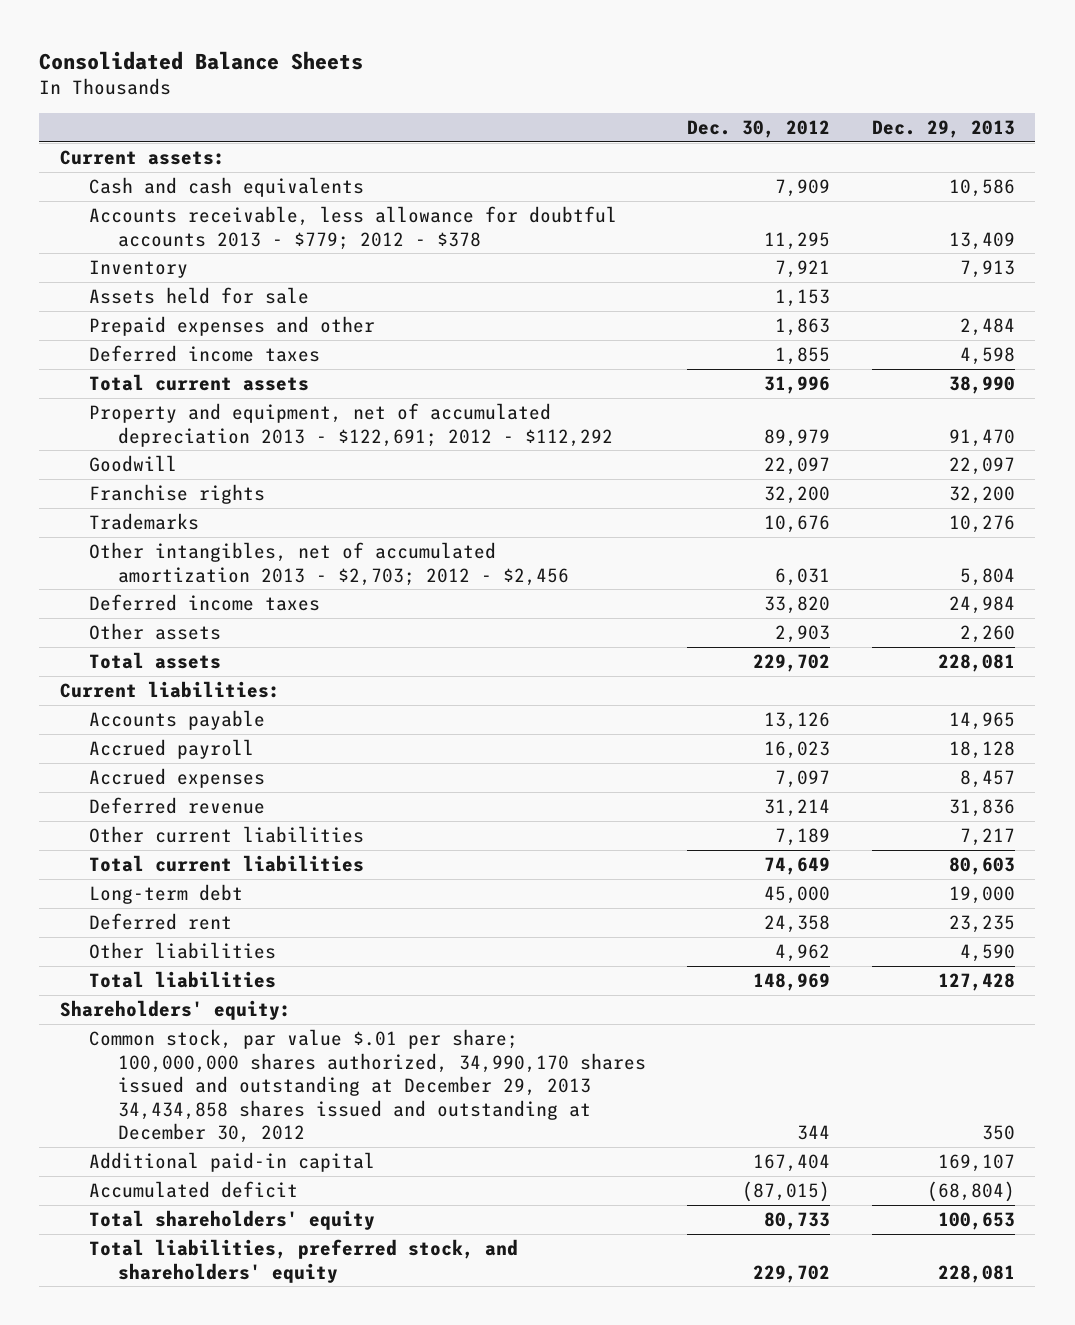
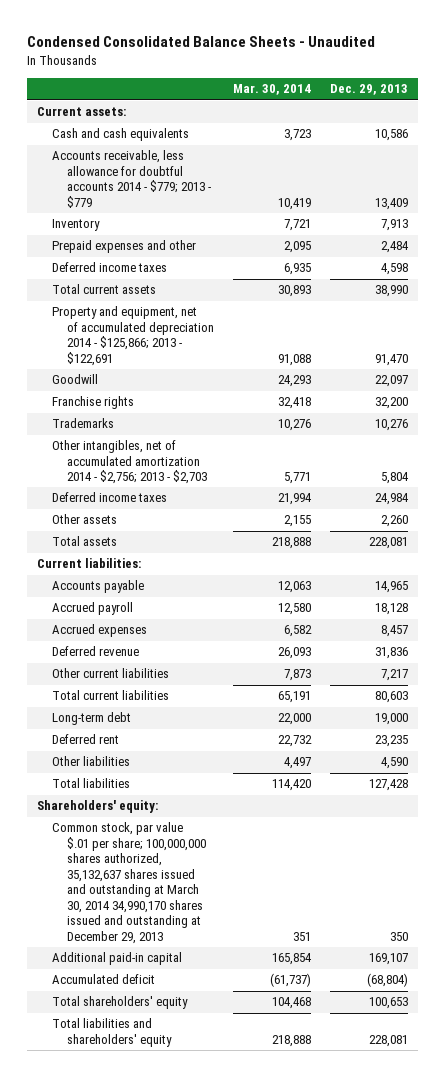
[39,50,364,70] Consolidated Balance Sheets -> [27,36,376,48] Condensed Consolidated Balance Sheets - Unaudited
[687,119,831,138] Dec. 30, 2012 -> none
none -> [232,84,311,96] Mar. 30, 2014
[89,206,618,250] Accounts receivable, less allowance for doubtful accounts 2013 - $779; 2012 - $378 -> [51,150,211,208] Accounts receivable, less allowance for doubtful accounts 2014 - $779; 2013 - $779
[89,287,310,305] Assets held for sale -> none
[89,403,613,447] Property and equipment, net of accumulated depreciation 2013 - $122,691; 2012 - $112,292 -> [51,306,214,366] Property and equipment, net of accumulated depreciation 2014 - $125,866; 2013 - $122,691
[89,542,569,586] Other intangibles, net of accumulated amortization 2013 - $2,703; 2012 - $2,456 -> [51,440,207,485] Other intangibles, net of accumulated amortization 2014 - $2,756; 2013 - $2,703
[89,1029,646,1144] Common stock, par value $.01 per share; 100,000,000 shares authorized, 34,990,170 shares issued and outstanding at December 29, 2013 34,434,858 shares issued and outstanding at December 30, 2012 -> [51,822,206,944] Common stock, par value $.01 per share; 100,000,000 shares authorized, 35,132,637 shares issued and outstanding at March 30, 2014 34,990,170 shares issued and outstanding at December 29, 2013
[89,1239,519,1283] Total liabilities, preferred stock, and shareholders' equity -> [51,1018,172,1047] Total liabilities and shareholders' equity

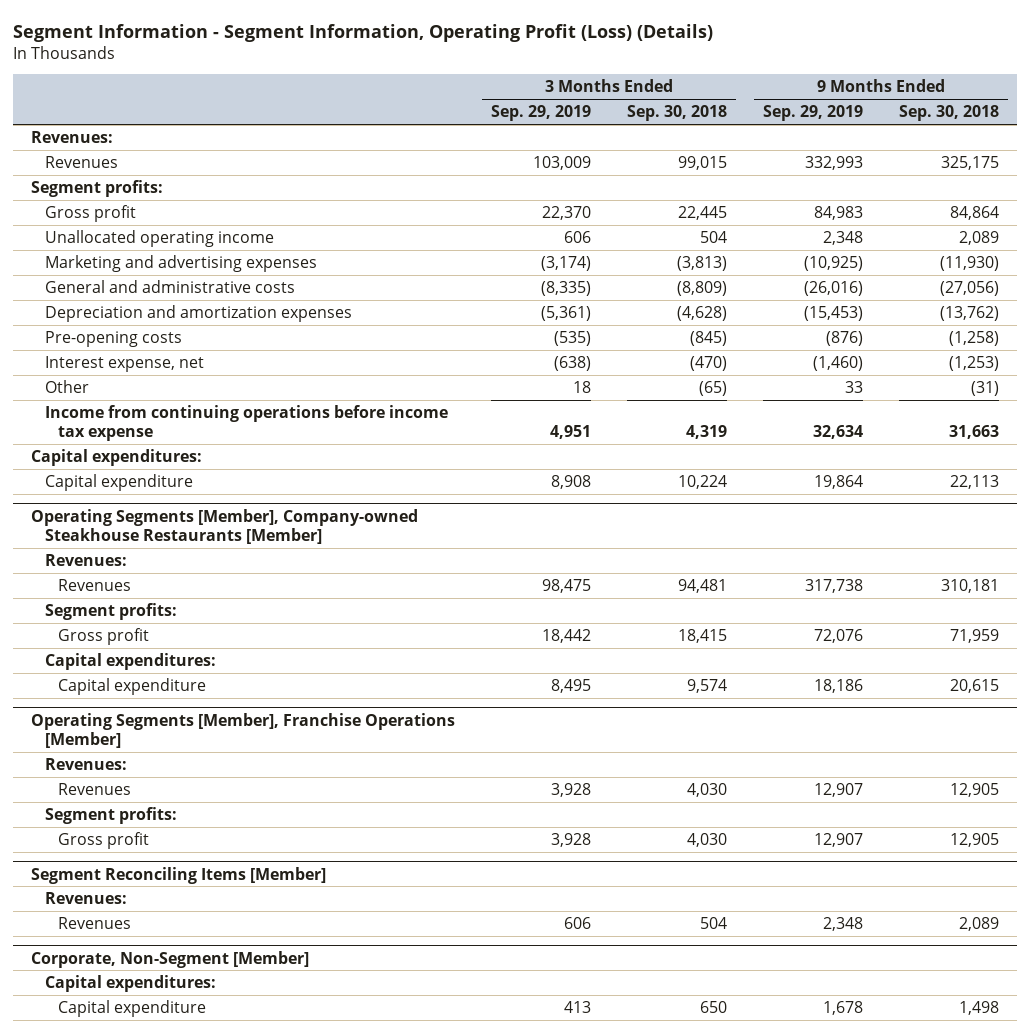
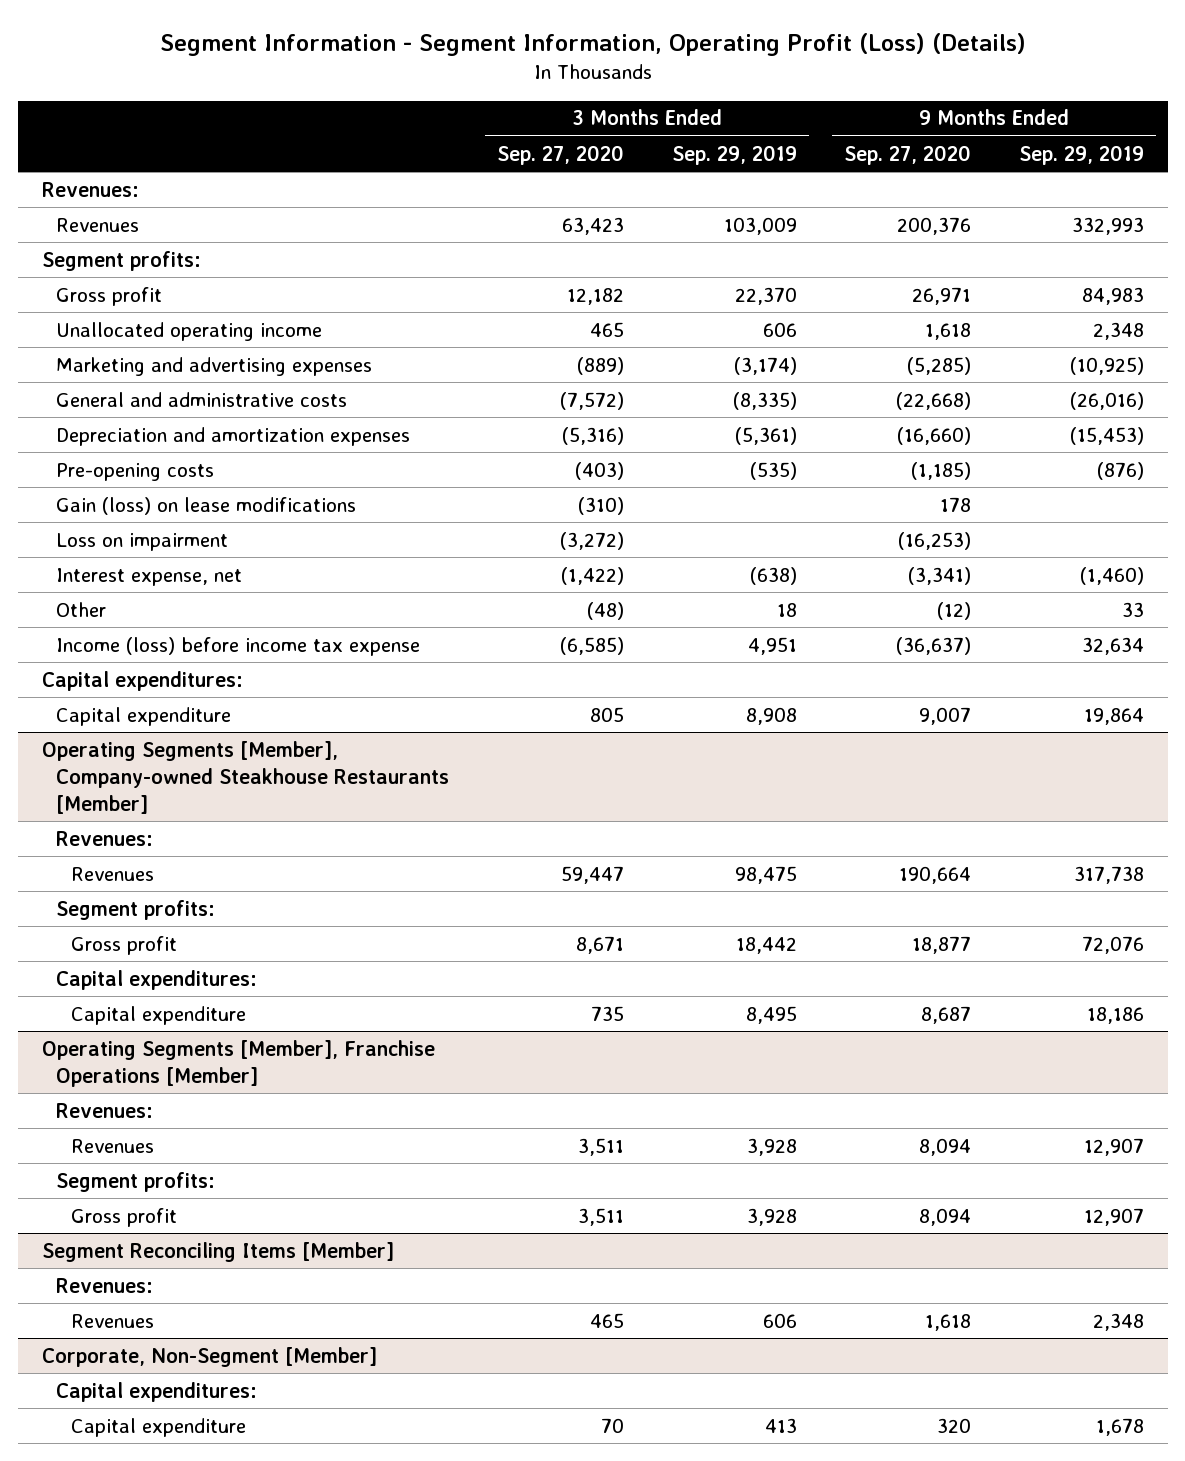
[627,105,728,122] Sep. 30, 2018 -> none
[899,105,1000,122] Sep. 30, 2018 -> none
none -> [497,144,625,165] Sep. 27, 2020
none -> [844,144,972,165] Sep. 27, 2020
none -> [56,496,357,515] Gain (loss) on lease modifications
none -> [56,532,229,551] Loss on impairment
[44,404,448,442] Income from continuing operations before income tax expense -> [56,636,421,656] Income (loss) before income tax expense

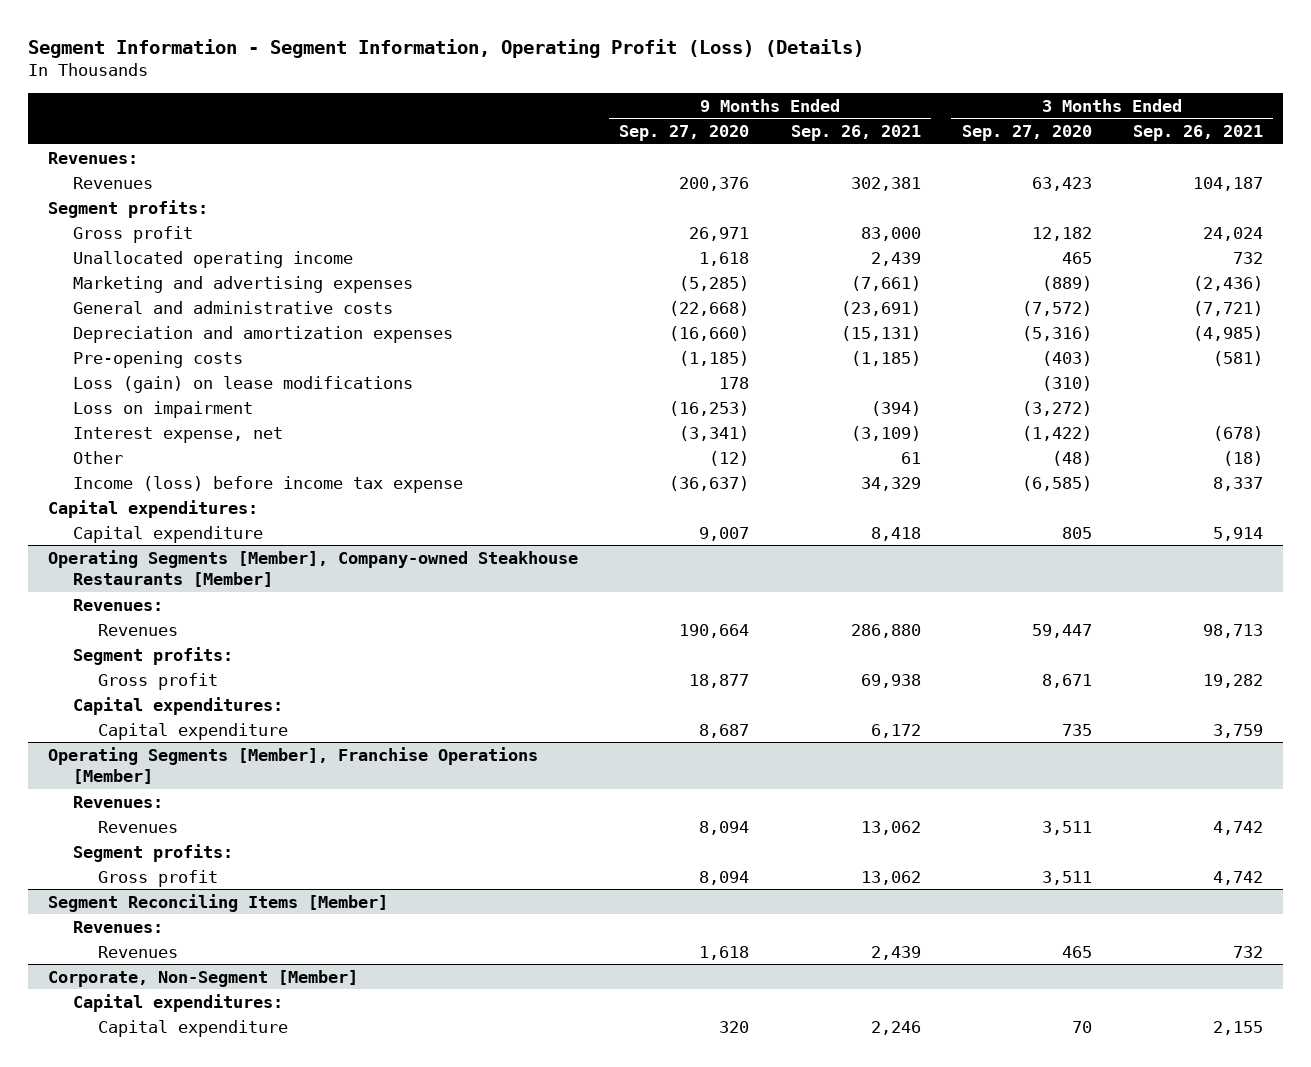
[671,144,797,165] Sep. 29, 2019 -> none
[1018,144,1144,165] Sep. 29, 2019 -> none
none -> [790,124,921,141] Sep. 26, 2021
none -> [1132,124,1263,141] Sep. 26, 2021
[56,496,357,515] Gain (loss) on lease modifications -> [73,375,414,393] Loss (gain) on lease modifications

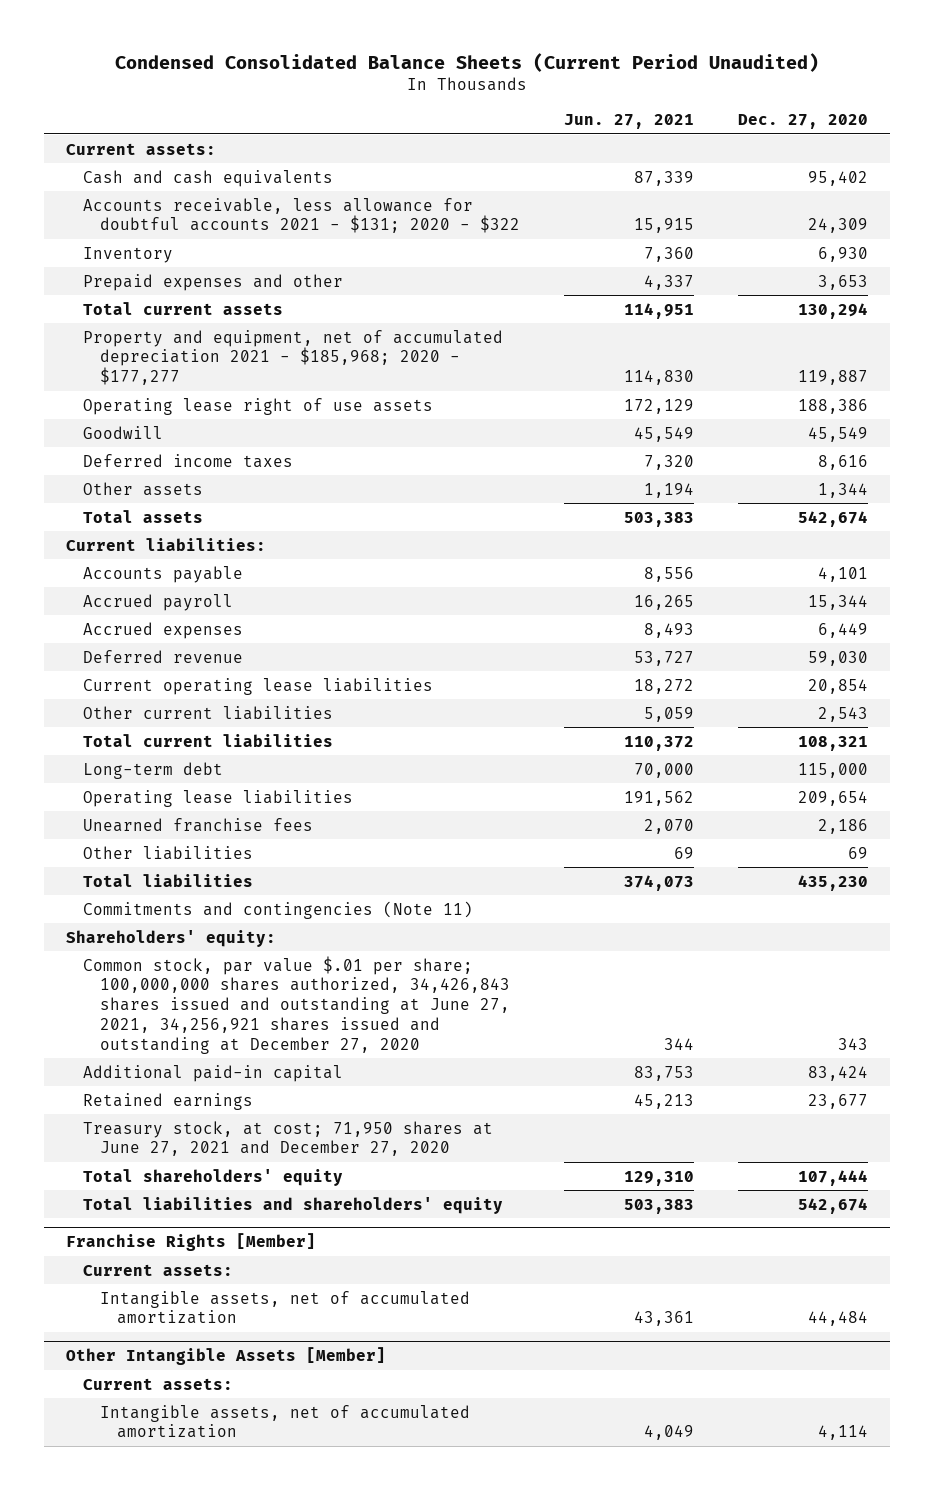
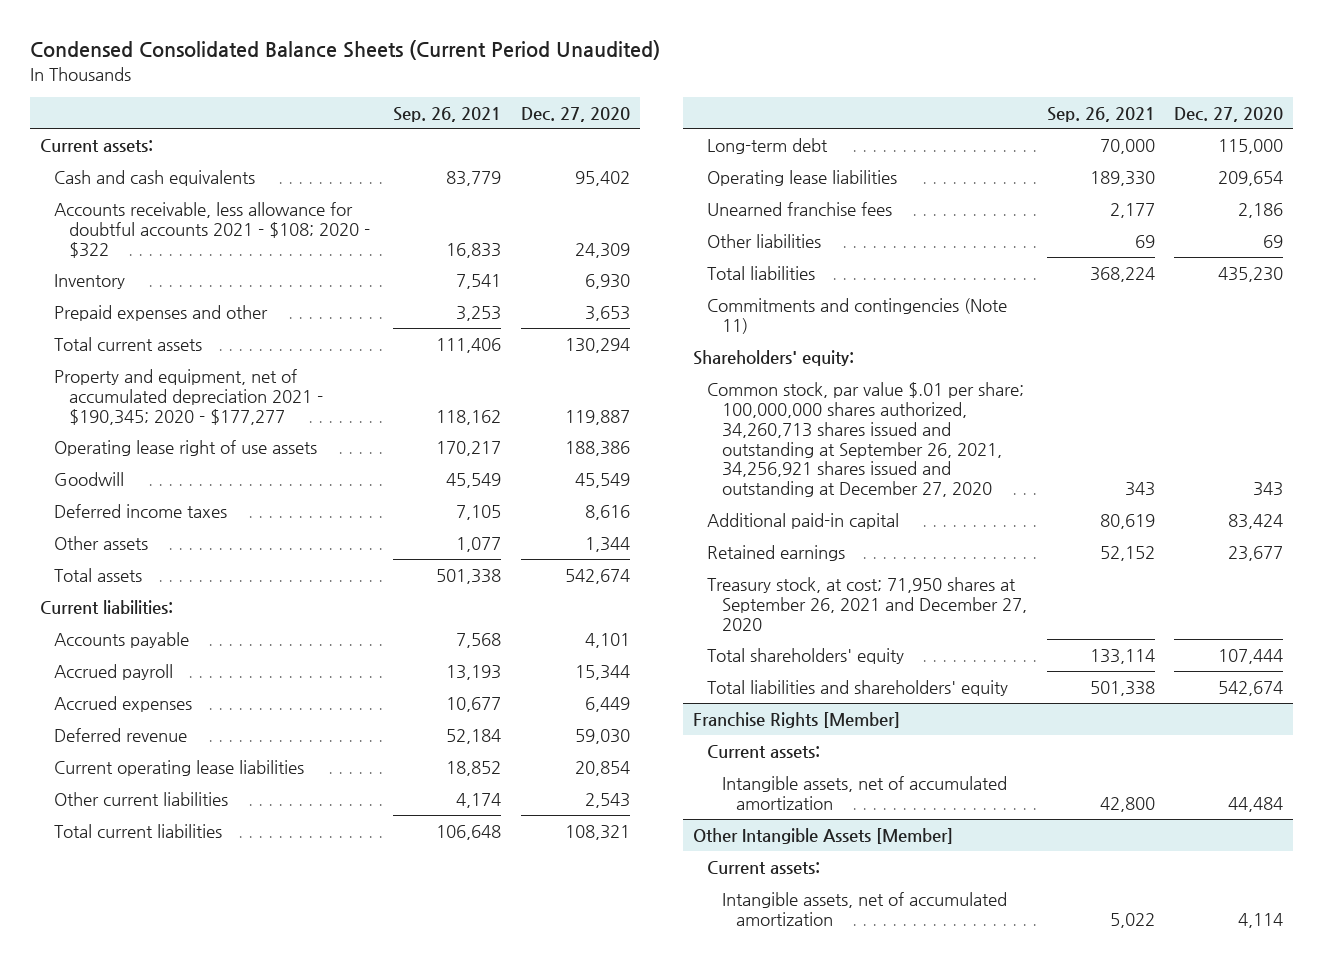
[564,114,695,130] Jun. 27, 2021 -> none
none -> [393,106,502,122] Sep. 26, 2021
[83,197,521,234] Accounts receivable, less allowance for doubtful accounts 2021 - $131; 2020 - $322 -> [54,201,370,258] Accounts receivable, less allowance for doubtful accounts 2021 - $108; 2020 - $322
[83,329,504,386] Property and equipment, net of accumulated depreciation 2021 - $185,968; 2020 - $177,277 -> [54,368,323,425] Property and equipment, net of accumulated depreciation 2021 - $190,345; 2020 - $177,277
[83,955,511,1054] Common stock, par value $.01 per share; 100,000,000 shares authorized, 34,426,843 shares issued and outstanding at June 27, 2021, 34,256,921 shares issued and outstanding at December 27, 2020 -> [707,381,1025,498] Common stock, par value $.01 per share; 100,000,000 shares authorized, 34,260,713 shares issued and outstanding at September 26, 2021, 34,256,921 shares issued and outstanding at December 27, 2020
[83,1120,494,1157] Treasury stock, at cost; 71,950 shares at June 27, 2021 and December 27, 2020 -> [707,576,1027,631] Treasury stock, at cost; 71,950 shares at September 26, 2021 and December 27, 2020

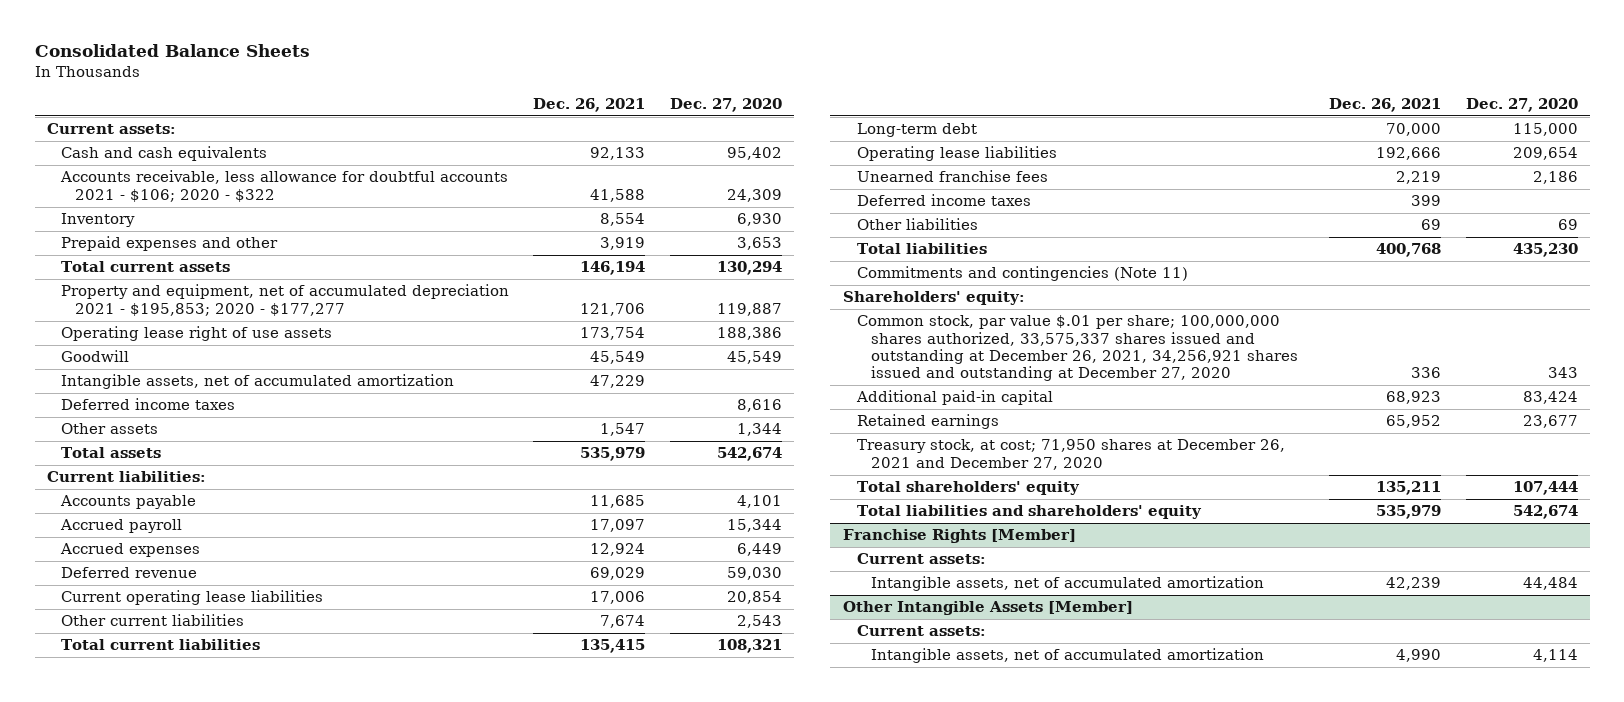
[29,40,660,61] Condensed Consolidated Balance Sheets (Current Period Unaudited) -> [34,44,310,58] Consolidated Balance Sheets
[393,106,502,122] Sep. 26, 2021 -> none
none -> [533,98,646,113] Dec. 26, 2021
[54,201,370,258] Accounts receivable, less allowance for doubtful accounts 2021 - $108; 2020 - $322 -> [59,170,508,202] Accounts receivable, less allowance for doubtful accounts 2021 - $106; 2020 - $322
[54,368,323,425] Property and equipment, net of accumulated depreciation 2021 - $190,345; 2020 - $177,277 -> [60,284,509,316] Property and equipment, net of accumulated depreciation 2021 - $195,853; 2020 - $177,277
none -> [60,374,454,390] Intangible assets, net of accumulated amortization
none -> [856,194,1031,207] Deferred income taxes
[707,381,1025,498] Common stock, par value $.01 per share; 100,000,000 shares authorized, 34,260,713 shares issued and outstanding at September 26, 2021, 34,256,921 shares issued and outstanding at December 27, 2020 -> [856,315,1298,382] Common stock, par value $.01 per share; 100,000,000 shares authorized, 33,575,337 shares issued and outstanding at December 26, 2021, 34,256,921 shares issued and outstanding at December 27, 2020
[707,576,1027,631] Treasury stock, at cost; 71,950 shares at September 26, 2021 and December 27, 2020 -> [856,439,1285,470] Treasury stock, at cost; 71,950 shares at December 26, 2021 and December 27, 2020

